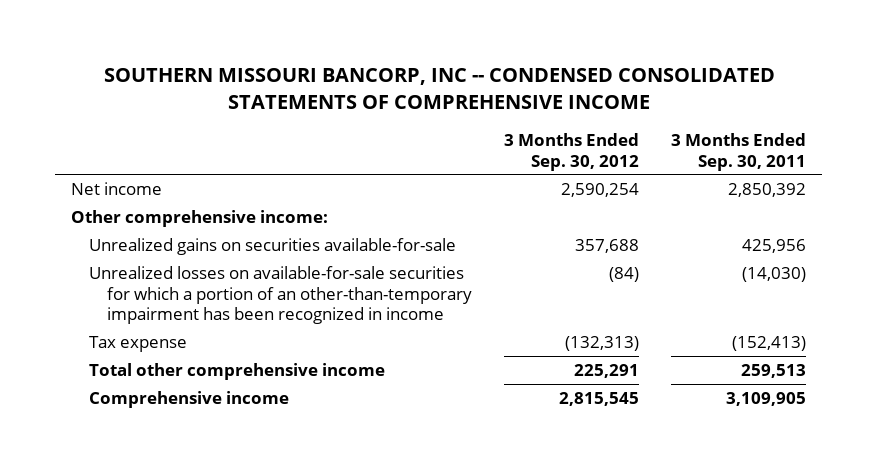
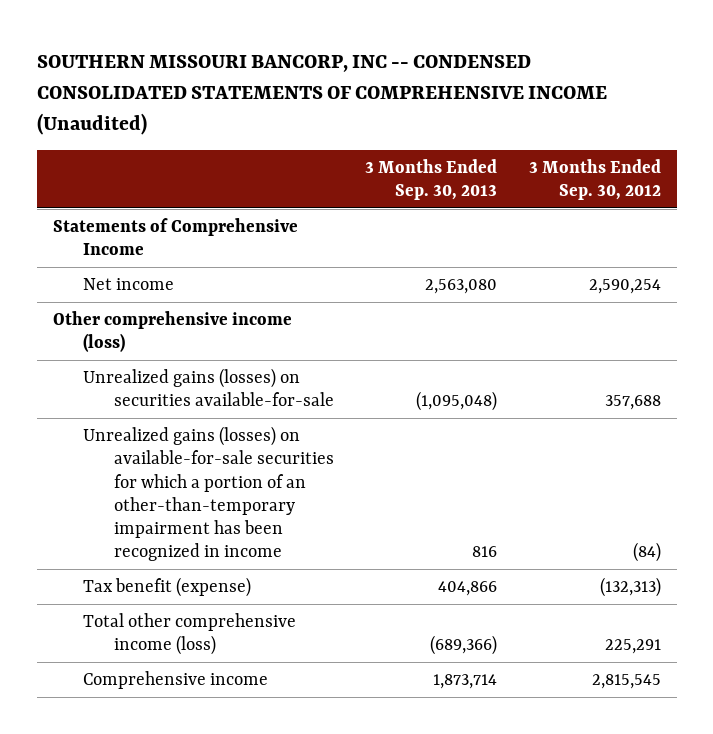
[103,68,775,109] SOUTHERN MISSOURI BANCORP, INC -- CONDENSED CONSOLIDATED STATEMENTS OF COMPREHENSIVE INCOME -> [36,54,607,135] SOUTHERN MISSOURI BANCORP, INC -- CONDENSED CONSOLIDATED STATEMENTS OF COMPREHENSIVE INCOME (Unaudited)
[671,132,807,171] 3 Months Ended Sep. 30, 2011 -> none
none -> [365,158,498,200] 3 Months Ended Sep. 30, 2013
none -> [52,218,298,256] Statements of Comprehensive Income
[71,209,329,227] Other comprehensive income: -> [52,311,292,353] Other comprehensive income (loss)
[89,237,457,255] Unrealized gains on securities available-for-sale -> [83,368,334,407] Unrealized gains (losses) on securities available-for-sale
[89,265,472,325] Unrealized losses on available-for-sale securities for which a portion of an other-than-temporary impairment has been recognized in income -> [83,426,334,562] Unrealized gains (losses) on available-for-sale securities for which a portion of an other-than-temporary impairment has been recognized in income
[89,335,188,352] Tax expense -> [83,577,252,598] Tax benefit (expense)
[89,362,386,380] Total other comprehensive income -> [83,613,297,656] Total other comprehensive income (loss)

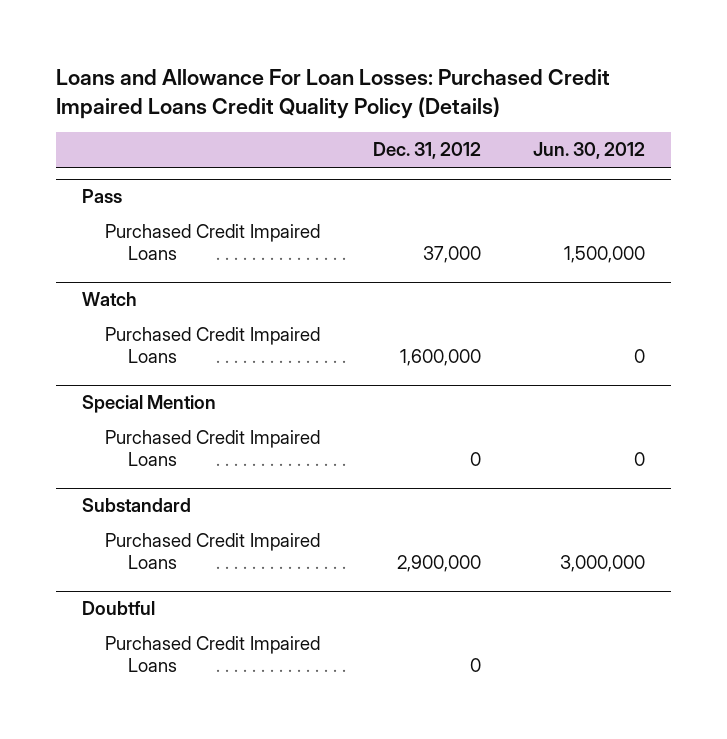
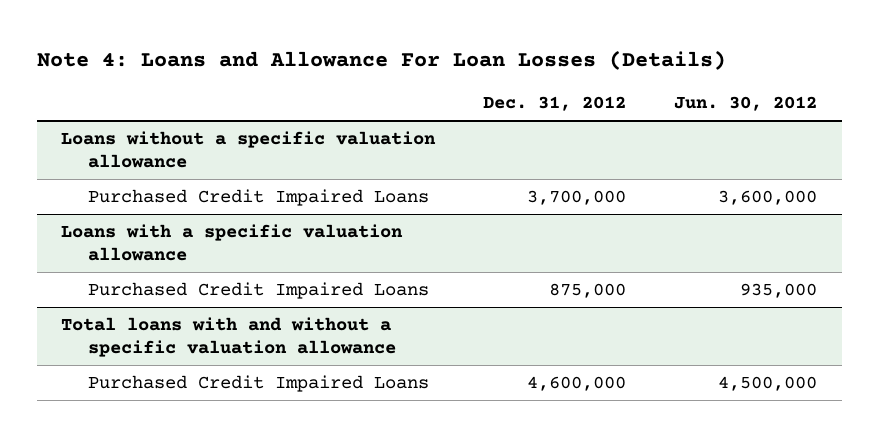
[55,68,610,119] Loans and Allowance For Loan Losses: Purchased Credit Impaired Loans Credit Quality Policy (Details) -> [36,50,726,71] Note 4: Loans and Allowance For Loan Losses (Details)
[82,189,123,204] Pass -> none
[82,292,138,307] Watch -> none
[82,395,217,414] Special Mention -> none
[82,498,192,513] Substandard -> none
[105,533,321,570] Purchased Credit Impaired Loans -> none
[82,601,156,616] Doubtful -> none
[105,636,321,673] Purchased Credit Impaired Loans -> none
none -> [60,130,436,169] Loans without a specific valuation allowance
[422,246,481,264] 37,000 -> [527,189,627,205] 3,700,000
[564,246,646,264] 1,500,000 -> [718,189,818,205] 3,600,000
none -> [60,223,403,262] Loans with a specific valuation allowance
[399,349,481,367] 1,600,000 -> [549,282,627,298] 875,000
[634,349,646,364] 0 -> [740,282,818,298] 935,000
none -> [60,316,397,358] Total loans with and without a specific valuation allowance
[469,452,481,467] 0 -> [527,375,627,391] 4,600,000
[634,452,646,467] 0 -> [718,375,818,391] 4,500,000

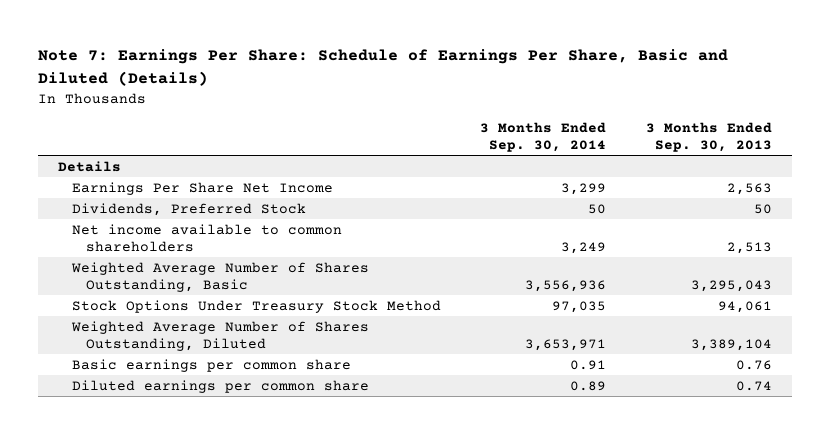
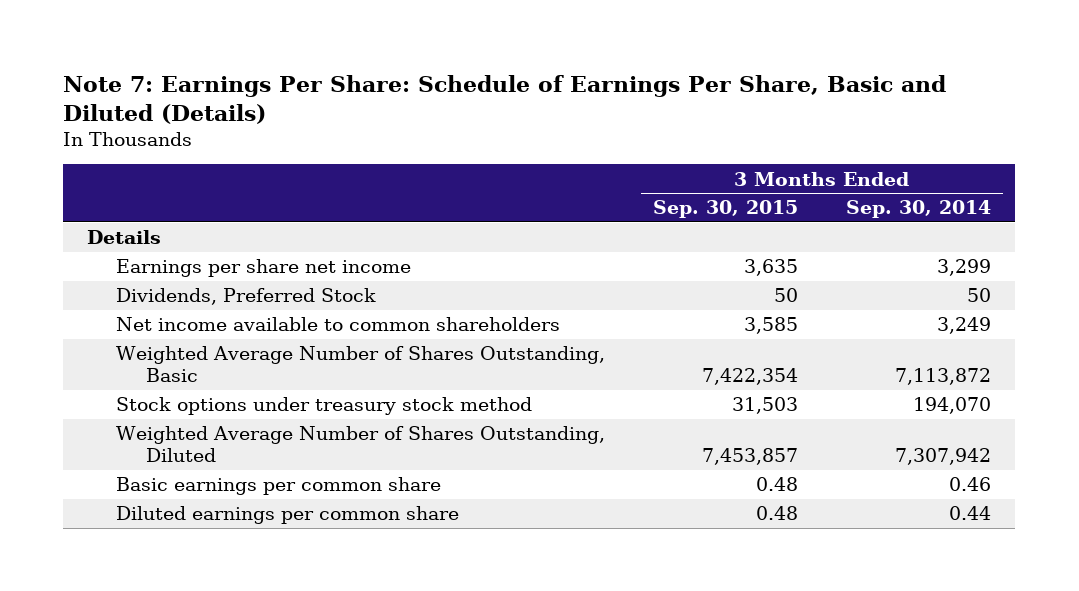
[645,121,772,152] 3 Months Ended Sep. 30, 2013 -> none
none -> [653,200,799,219] Sep. 30, 2015
[71,181,333,195] Earnings Per Share Net Income -> [116,259,412,278] Earnings per share net income
[525,279,607,292] 3,556,936 -> [895,368,992,386] 7,113,872
[71,299,441,313] Stock Options Under Treasury Stock Method -> [116,397,533,416] Stock options under treasury stock method
[552,300,607,313] 97,035 -> [913,397,992,415] 194,070
[525,338,607,351] 3,653,971 -> [895,448,992,466] 7,307,942
[570,359,607,370] 0.91 -> [949,477,992,492] 0.46
[570,380,607,391] 0.89 -> [949,506,992,521] 0.44

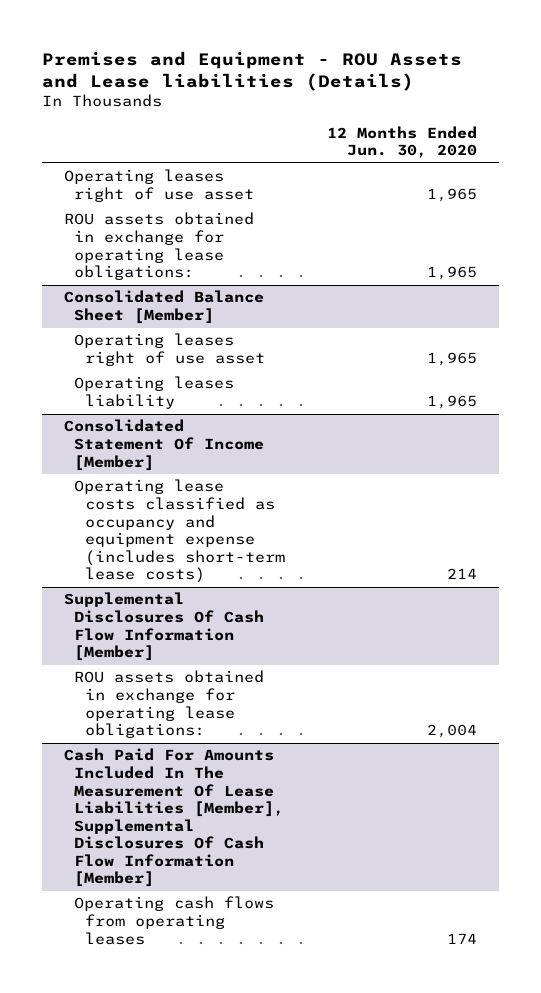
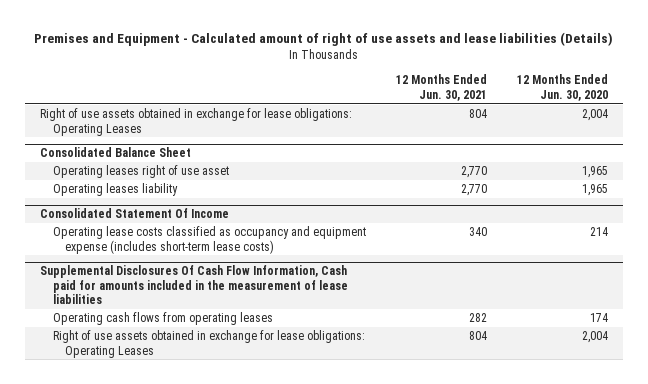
[42,50,463,91] Premises and Equipment - ROU Assets and Lease liabilities (Details) -> [34,32,614,47] Premises and Equipment - Calculated amount of right of use assets and lease liabilities (Details)
none -> [395,74,487,101] 12 Months Ended Jun. 30, 2021
[63,169,255,203] Operating leases right of use asset -> none
[63,212,254,281] ROU assets obtained in exchange for operating lease obligations: -> [40,108,353,136] Right of use assets obtained in exchange for lease obligations: Operating Leases
[427,266,478,281] 1,965 -> [582,109,609,122] 2,004
[63,290,264,325] Consolidated Balance Sheet [Member] -> [40,147,192,158] Consolidated Balance Sheet
[63,419,265,471] Consolidated Statement Of Income [Member] -> [40,208,230,219] Consolidated Statement Of Income
[63,592,265,662] Supplemental Disclosures Of Cash Flow Information [Member] -> none
[74,670,265,739] ROU assets obtained in exchange for operating lease obligations: -> none
[63,748,285,888] Cash Paid For Amounts Included In The Measurement Of Lease Liabilities [Member], Supplemental Disclosures Of Cash Flow Information [Member] -> [40,265,348,304] Supplemental Disclosures Of Cash Flow Information, Cash paid for amounts included in the measurement of lease liabilities
none -> [52,330,365,358] Right of use assets obtained in exchange for lease obligations: Operating Leases

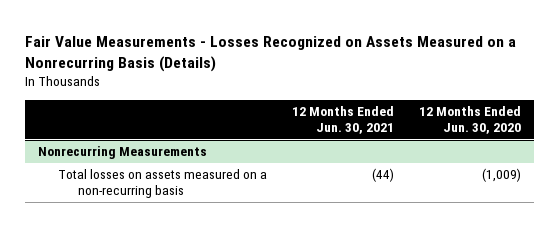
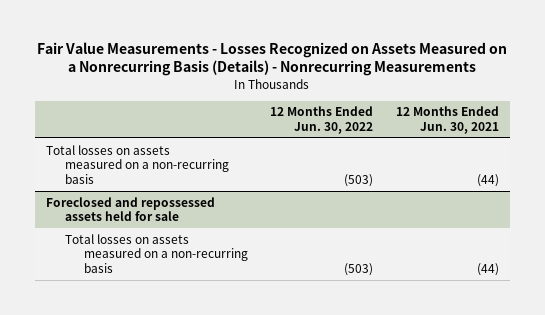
[25,35,517,72] Fair Value Measurements - Losses Recognized on Assets Measured on a Nonrecurring Basis (Details) -> [37,41,508,77] Fair Value Measurements - Losses Recognized on Assets Measured on a Nonrecurring Basis (Details) - Nonrecurring Measurements
[419,105,522,135] 12 Months Ended Jun. 30, 2020 -> none
none -> [270,106,374,135] 12 Months Ended Jun. 30, 2022
[37,146,207,160] Nonrecurring Measurements -> none
none -> [46,196,216,222] Foreclosed and repossessed assets held for sale
none -> [64,233,248,274] Total losses on assets measured on a non-recurring basis

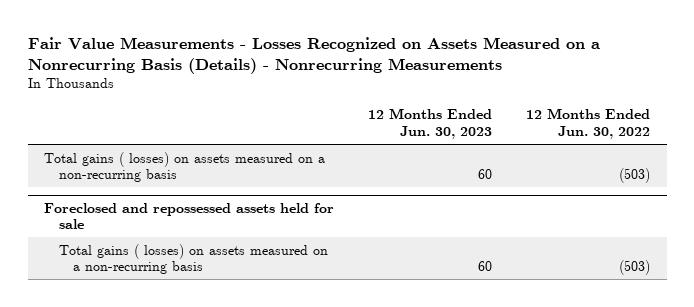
[395,106,499,135] 12 Months Ended Jun. 30, 2021 -> none
none -> [368,108,493,139] 12 Months Ended Jun. 30, 2023
[46,144,229,185] Total losses on assets measured on a non-recurring basis -> [44,151,326,182] Total gains ( losses) on assets measured on a non-recurring basis
[64,233,248,274] Total losses on assets measured on a non-recurring basis -> [58,243,328,274] Total gains ( losses) on assets measured on a non-recurring basis

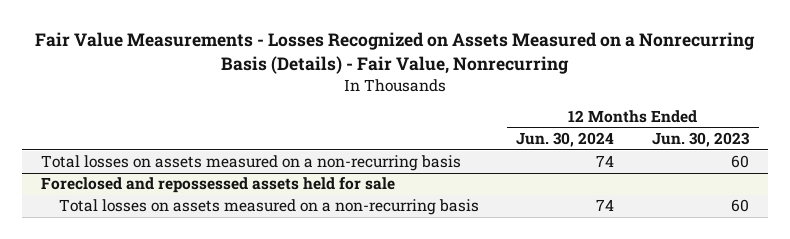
[27,36,600,74] Fair Value Measurements - Losses Recognized on Assets Measured on a Nonrecurring Basis (Details) - Nonrecurring Measurements -> [34,31,755,74] Fair Value Measurements - Losses Recognized on Assets Measured on a Nonrecurring Basis (Details) - Fair Value, Nonrecurring
[525,108,650,139] 12 Months Ended Jun. 30, 2022 -> none
none -> [516,132,615,148] Jun. 30, 2024
[44,151,326,182] Total gains ( losses) on assets measured on a non-recurring basis -> [40,155,461,172] Total losses on assets measured on a non-recurring basis
[58,243,328,274] Total gains ( losses) on assets measured on a non-recurring basis -> [58,199,479,216] Total losses on assets measured on a non-recurring basis

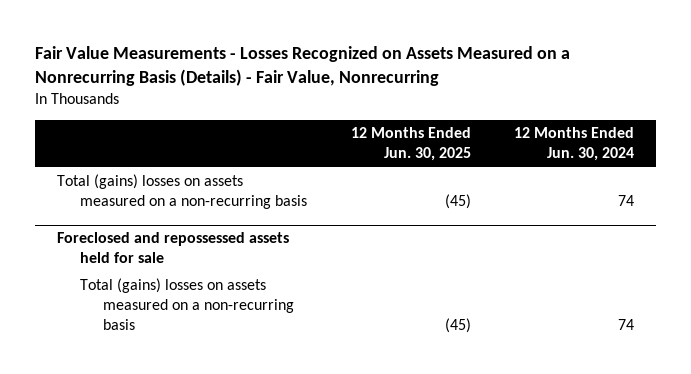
[652,132,751,148] Jun. 30, 2023 -> none
none -> [350,127,471,162] 12 Months Ended Jun. 30, 2025
[40,155,461,172] Total losses on assets measured on a non-recurring basis -> [56,174,308,210] Total (gains) losses on assets measured on a non-recurring basis
[58,199,479,216] Total losses on assets measured on a non-recurring basis -> [80,278,295,331] Total (gains) losses on assets measured on a non-recurring basis

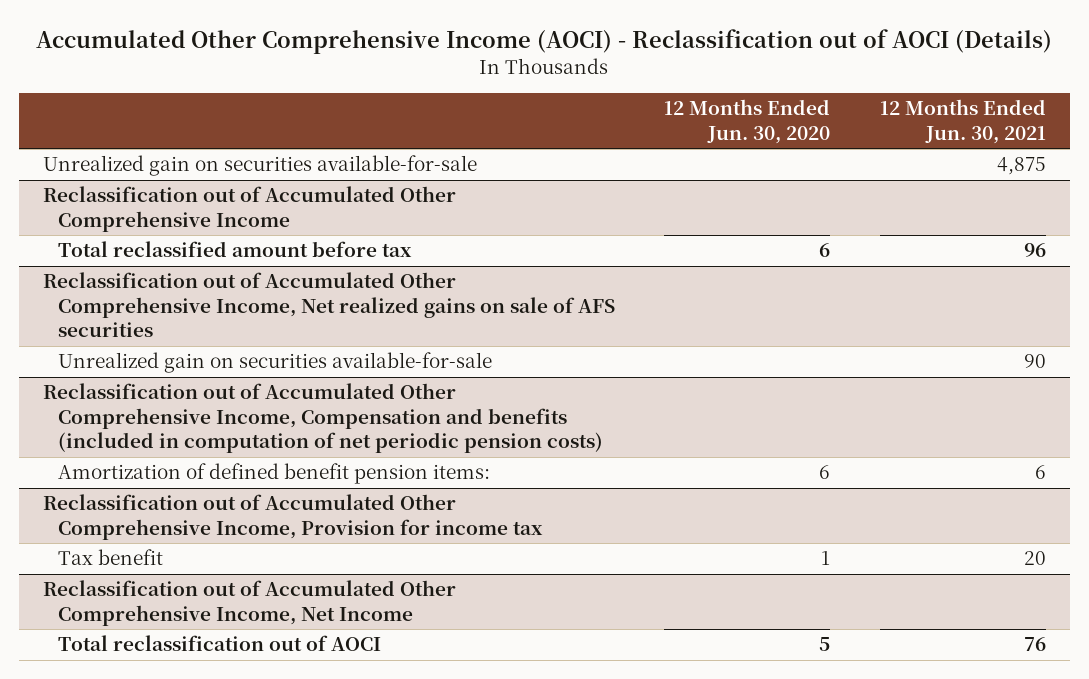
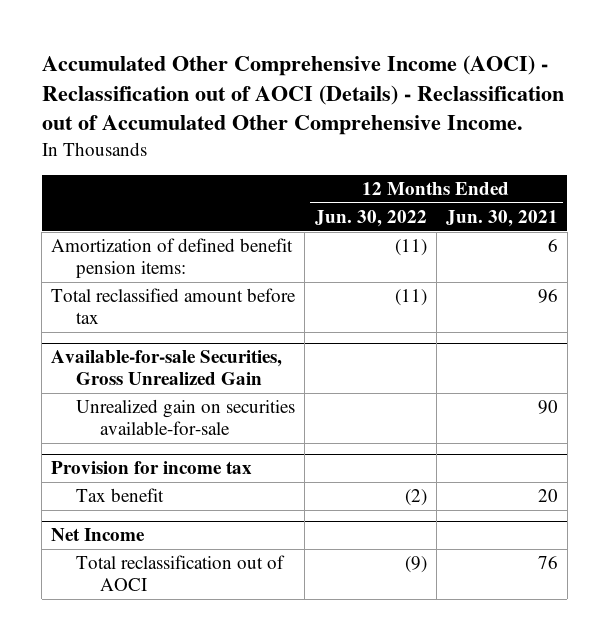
[36,29,1053,55] Accumulated Other Comprehensive Income (AOCI) - Reclassification out of AOCI (Details) -> [41,55,564,136] Accumulated Other Comprehensive Income (AOCI) - Reclassification out of AOCI (Details) - Reclassification out of Accumulated Other Comprehensive Income.
[664,99,831,144] 12 Months Ended Jun. 30, 2020 -> none
none -> [314,210,427,228] Jun. 30, 2022
[43,155,478,177] Unrealized gain on securities available-for-sale -> none
[43,186,457,232] Reclassification out of Accumulated Other Comprehensive Income -> none
none -> [51,238,294,279] Amortization of defined benefit pension items:
[43,272,615,338] Reclassification out of Accumulated Other Comprehensive Income, Net realized gains on sale of AFS securities -> none
none -> [51,350,283,386] Available-for-sale Securities, Gross Unrealized Gain
[43,383,603,454] Reclassification out of Accumulated Other Comprehensive Income, Compensation and benefits (included in computation of net periodic pension costs) -> none
[57,463,490,485] Amortization of defined benefit pension items: -> none
[43,494,543,540] Reclassification out of Accumulated Other Comprehensive Income, Provision for income tax -> none
none -> [51,461,253,475] Provision for income tax
[43,580,457,626] Reclassification out of Accumulated Other Comprehensive Income, Net Income -> none
none -> [51,528,146,542] Net Income

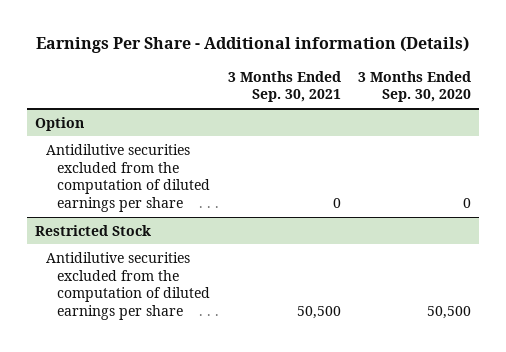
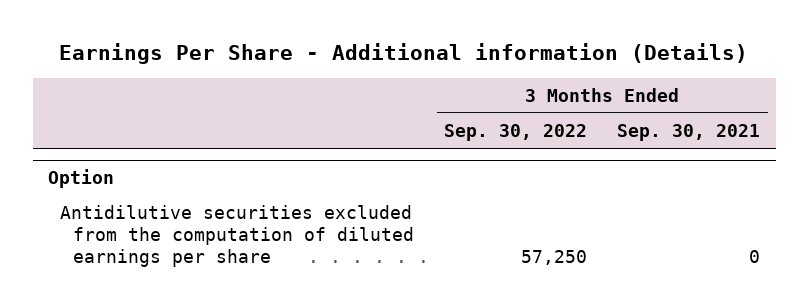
[357,70,471,103] 3 Months Ended Sep. 30, 2020 -> none
none -> [444,123,588,141] Sep. 30, 2022
[35,224,152,236] Restricted Stock -> none
[46,251,211,321] Antidilutive securities excluded from the computation of diluted earnings per share -> none

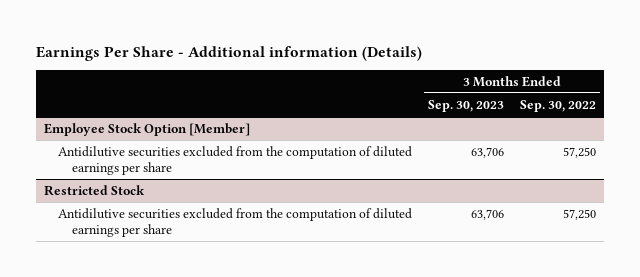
[617,123,761,141] Sep. 30, 2021 -> none
none -> [428,99,505,112] Sep. 30, 2023
[47,169,114,189] Option -> [43,122,250,136] Employee Stock Option [Member]
none -> [43,184,145,196] Restricted Stock
none -> [58,207,413,237] Antidilutive securities excluded from the computation of diluted earnings per share

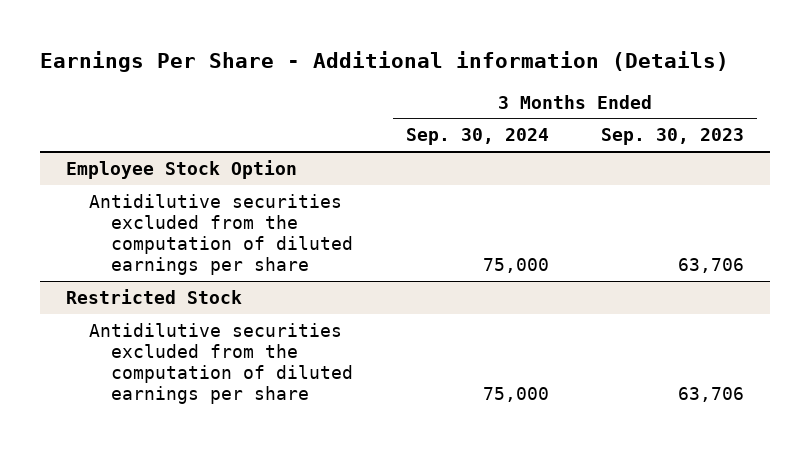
[520,99,597,112] Sep. 30, 2022 -> none
none -> [405,128,549,146] Sep. 30, 2024
[43,122,250,136] Employee Stock Option [Member] -> [65,159,297,179] Employee Stock Option

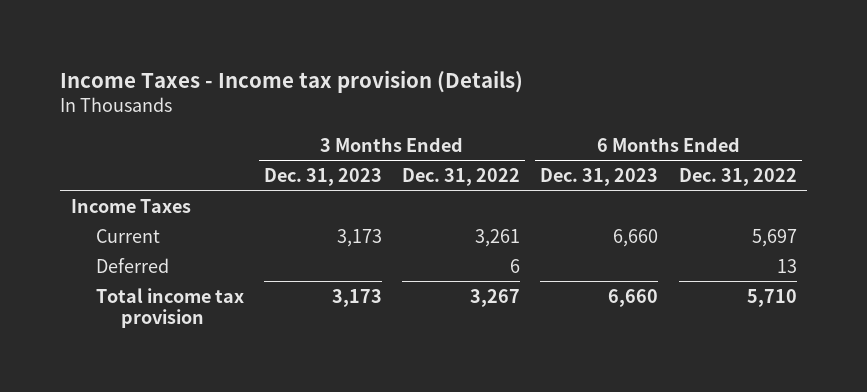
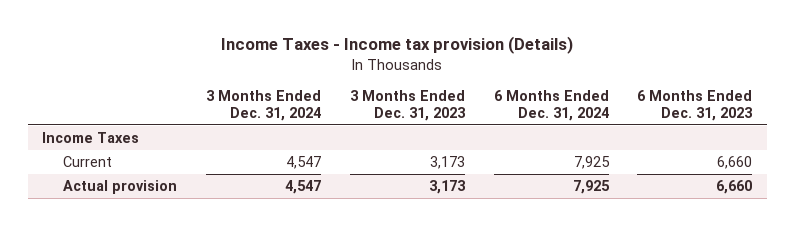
[402,167,521,186] Dec. 31, 2022 -> none
[678,167,797,186] Dec. 31, 2022 -> none
none -> [206,90,322,122] 3 Months Ended Dec. 31, 2024
none -> [493,90,609,122] 6 Months Ended Dec. 31, 2024
[95,257,169,273] Deferred -> none
[95,287,244,328] Total income tax provision -> [63,179,178,194] Actual provision

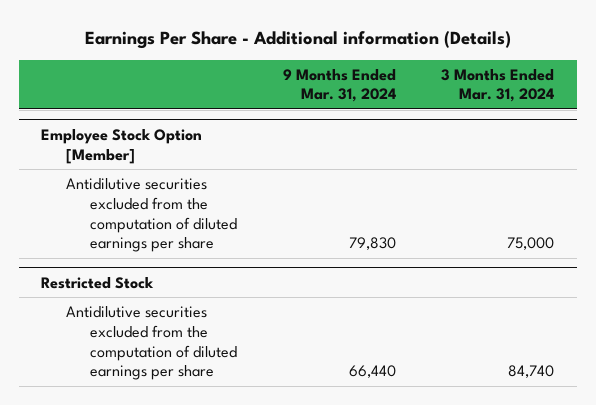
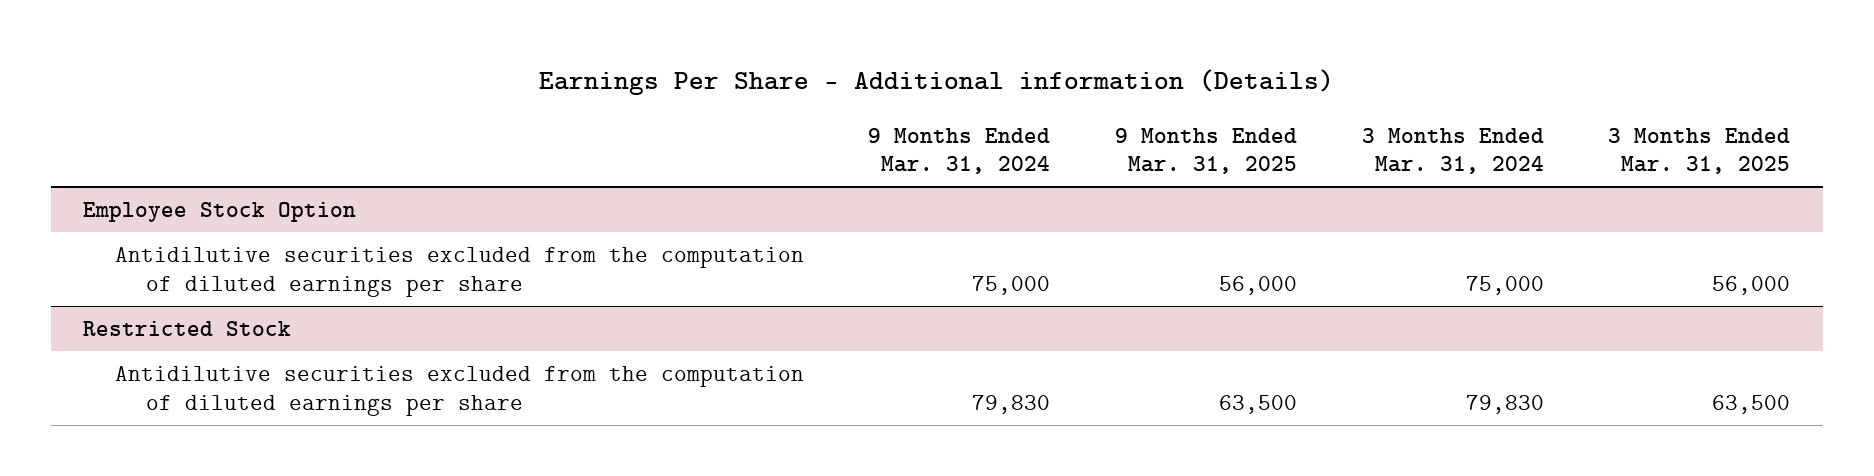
none -> [1115,127,1298,175] 9 Months Ended Mar. 31, 2025
none -> [1608,127,1791,175] 3 Months Ended Mar. 31, 2025
[41,128,203,164] Employee Stock Option [Member] -> [83,201,357,222] Employee Stock Option
[348,237,396,251] 79,830 -> [972,275,1051,295] 75,000
[348,365,396,379] 66,440 -> [972,394,1051,414] 79,830
[508,365,555,379] 84,740 -> [1465,394,1544,414] 79,830

